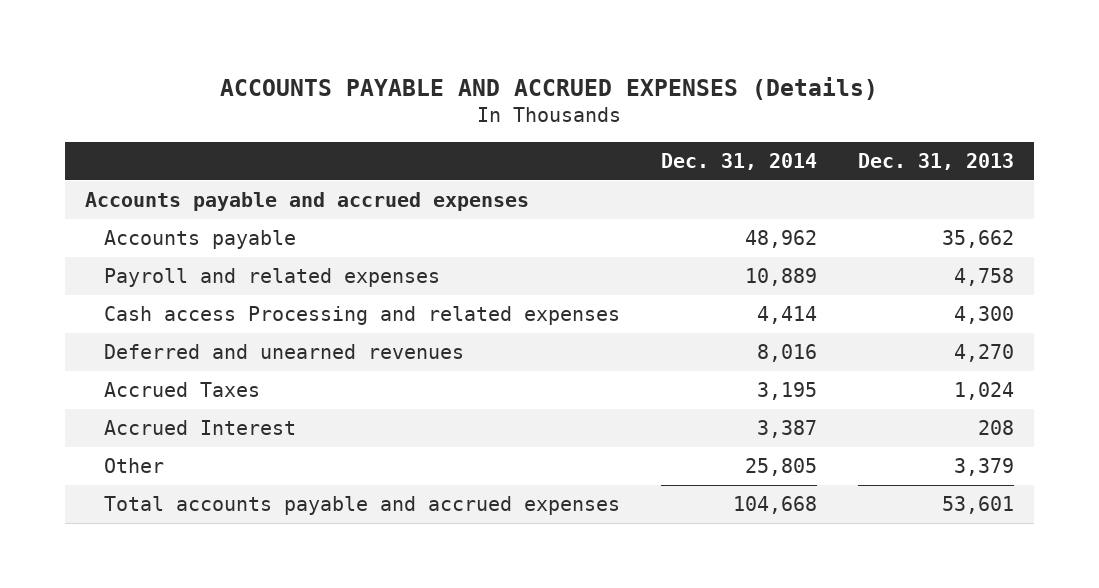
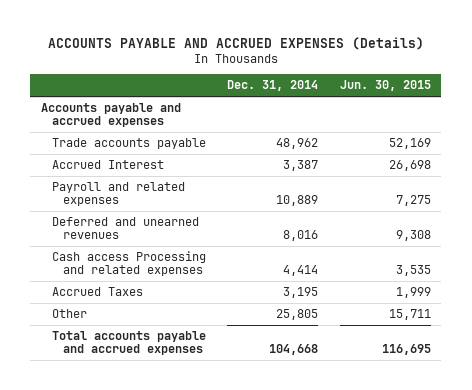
[857,152,1014,170] Dec. 31, 2013 -> none
none -> [339,80,431,92] Jun. 30, 2015
[104,230,297,250] Accounts payable -> [52,137,207,149] Trade accounts payable
[104,420,297,436] Accrued Interest -> [52,159,165,169] Accrued Interest
[104,306,621,326] Cash access Processing and related expenses -> [52,250,207,277] Cash access Processing and related expenses

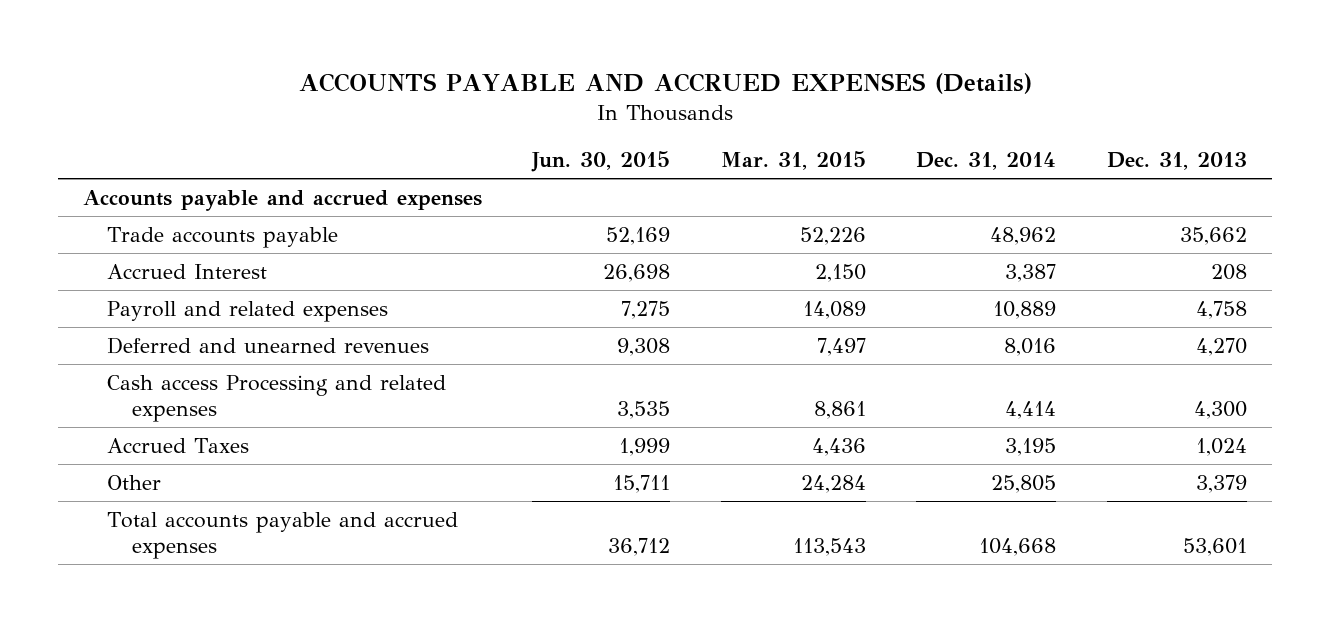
none -> [720,151,866,171] Mar. 31, 2015
none -> [1106,152,1247,171] Dec. 31, 2013
[381,344,431,356] 116,695 -> [608,538,671,557] 36,712

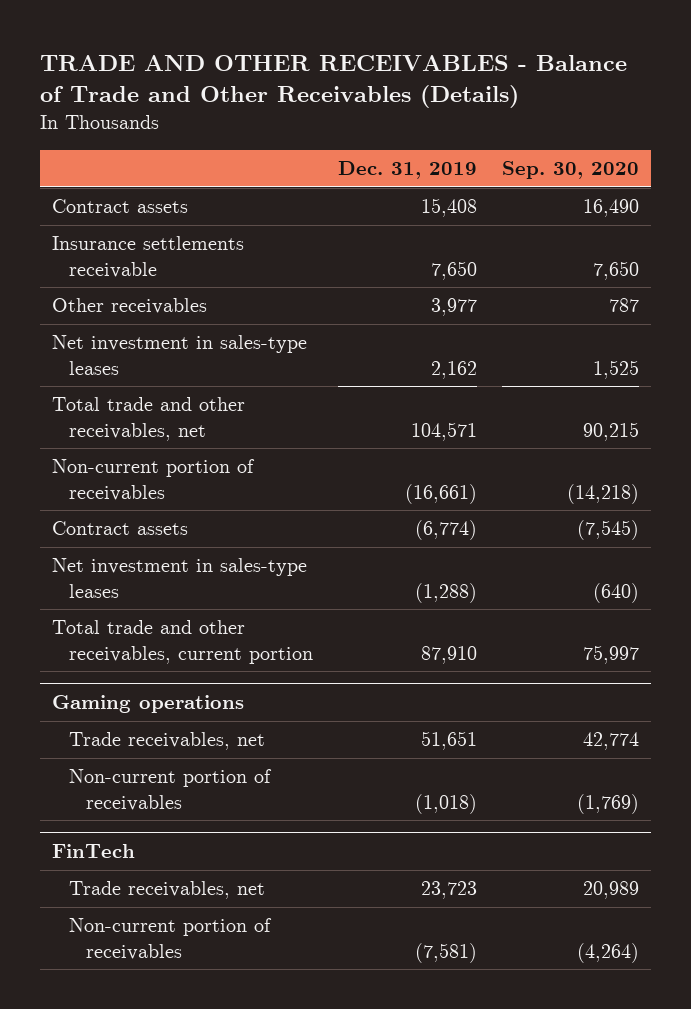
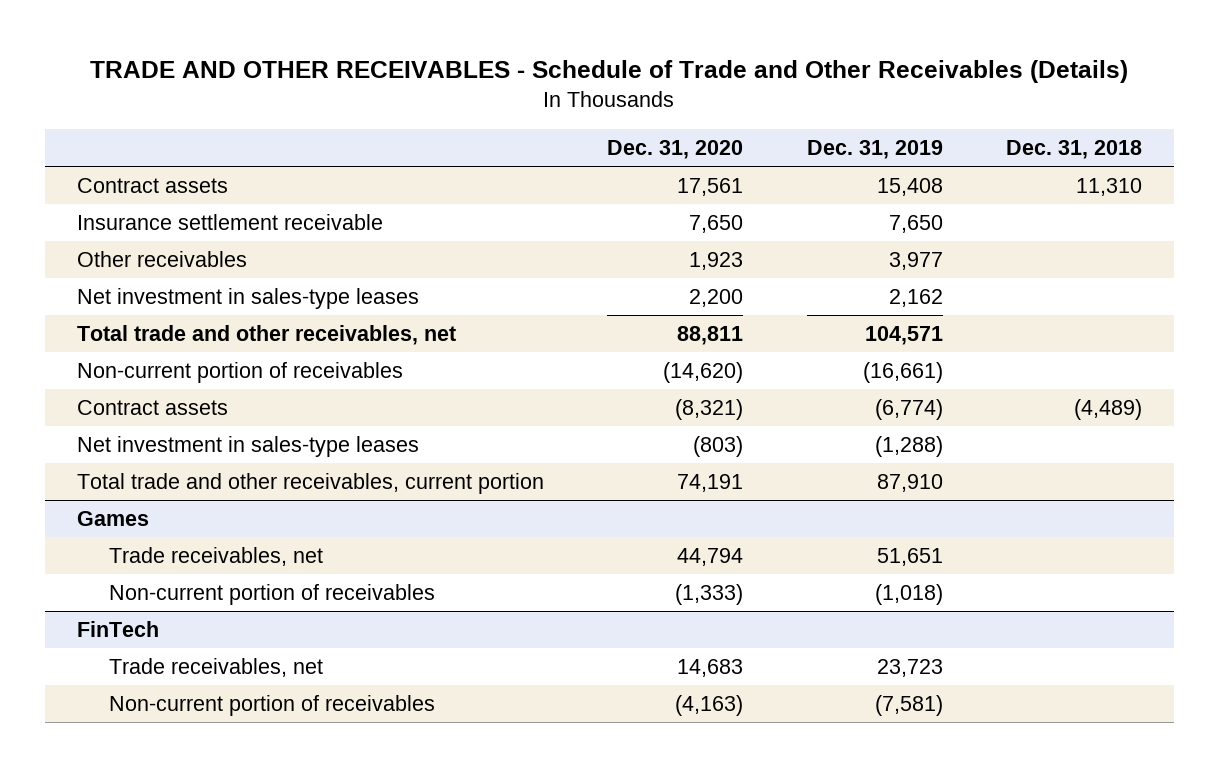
[40,55,628,109] TRADE AND OTHER RECEIVABLES - Balance of Trade and Other Receivables (Details) -> [90,60,1129,84] TRADE AND OTHER RECEIVABLES - Schedule of Trade and Other Receivables (Details)
[501,161,639,180] Sep. 30, 2020 -> none
none -> [607,139,744,159] Dec. 31, 2020
none -> [1005,139,1142,159] Dec. 31, 2018
[52,236,245,278] Insurance settlements receivable -> [76,214,383,231] Insurance settlement receivable
[52,695,245,714] Gaming operations -> none
none -> [76,511,149,527] Games

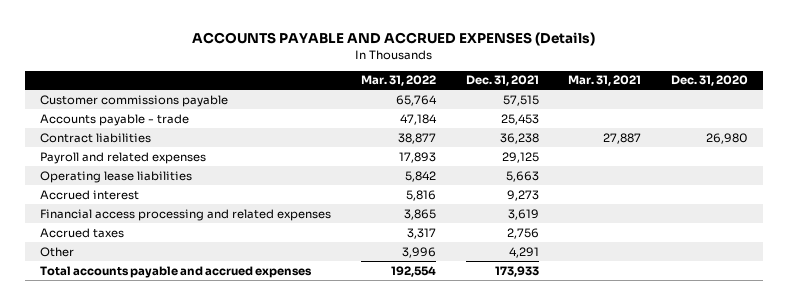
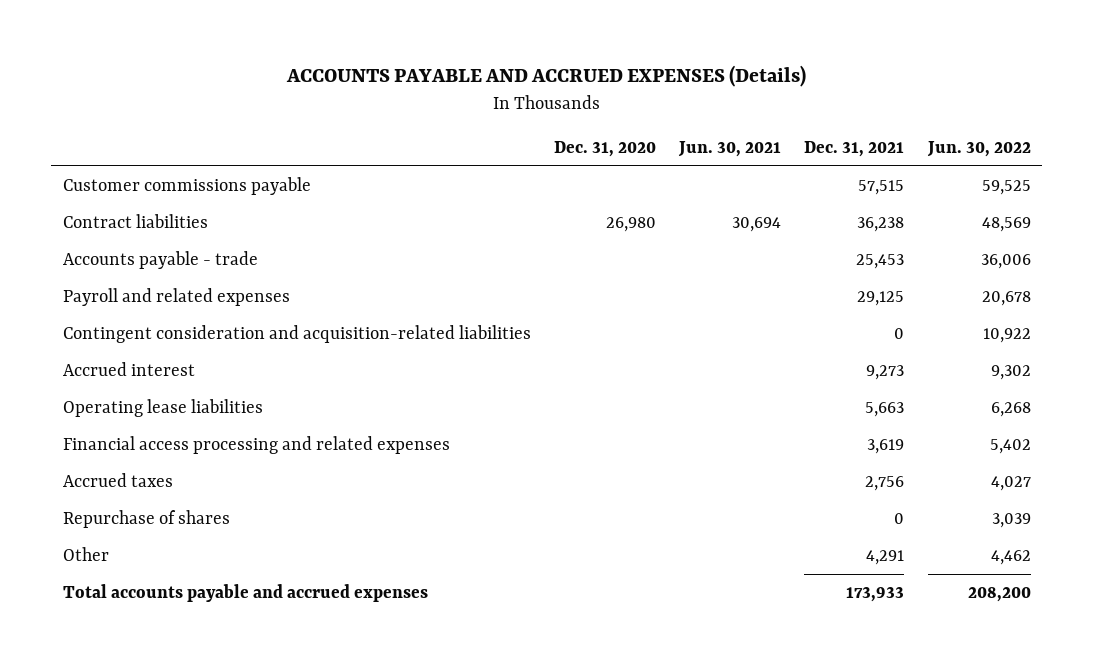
[360,75,436,87] Mar. 31, 2022 -> none
[568,75,642,87] Mar. 31, 2021 -> none
none -> [678,140,782,157] Jun. 30, 2021
none -> [926,140,1031,157] Jun. 30, 2022
[39,113,189,126] Accounts payable - trade -> [62,251,258,270] Accounts payable - trade
none -> [62,325,531,344] Contingent consideration and acquisition-related liabilities
[39,170,192,183] Operating lease liabilities -> [62,399,263,418] Operating lease liabilities
none -> [62,510,230,529] Repurchase of shares

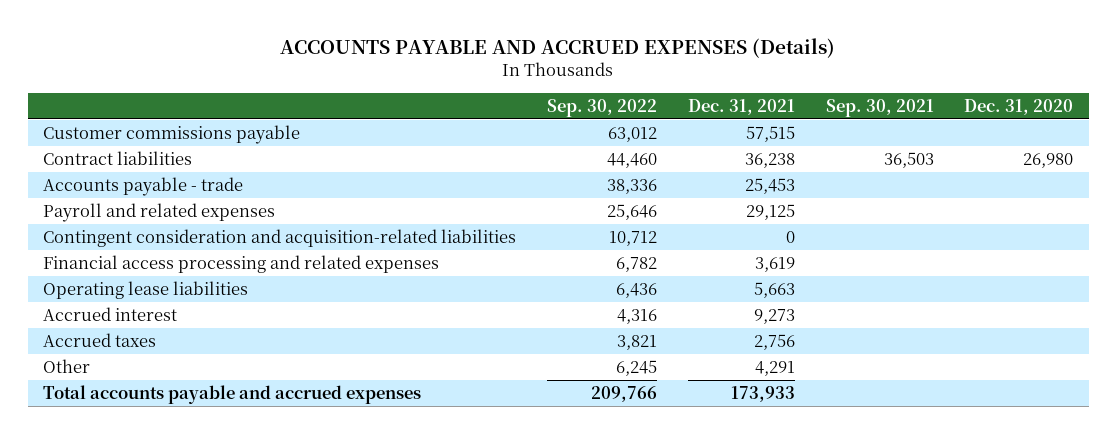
[678,140,782,157] Jun. 30, 2021 -> none
[926,140,1031,157] Jun. 30, 2022 -> none
none -> [547,98,658,117] Sep. 30, 2022
none -> [825,98,934,117] Sep. 30, 2021
[62,399,263,418] Operating lease liabilities -> [43,281,249,300] Operating lease liabilities
[62,362,195,377] Accrued interest -> [43,307,178,322] Accrued interest
[62,510,230,529] Repurchase of shares -> none

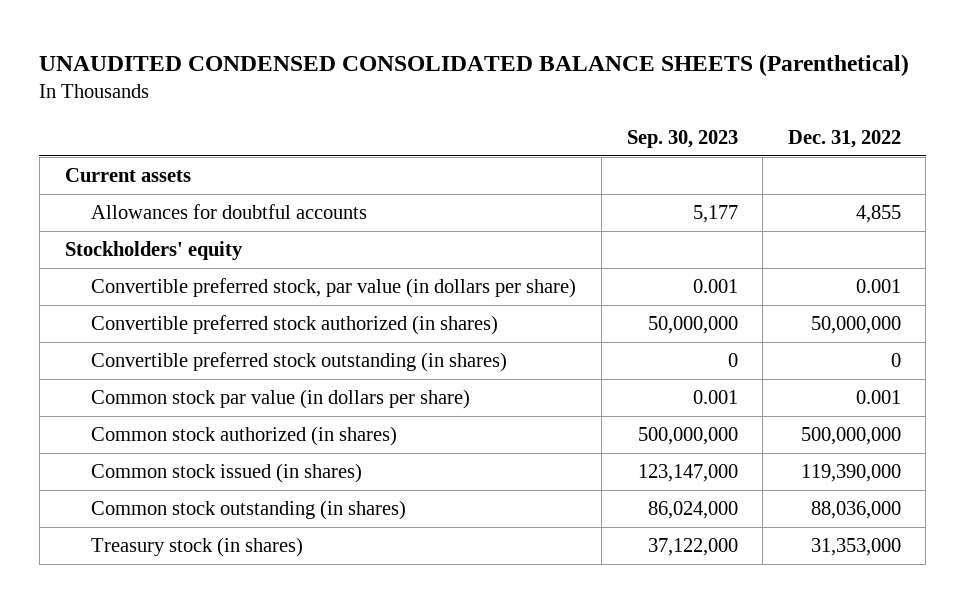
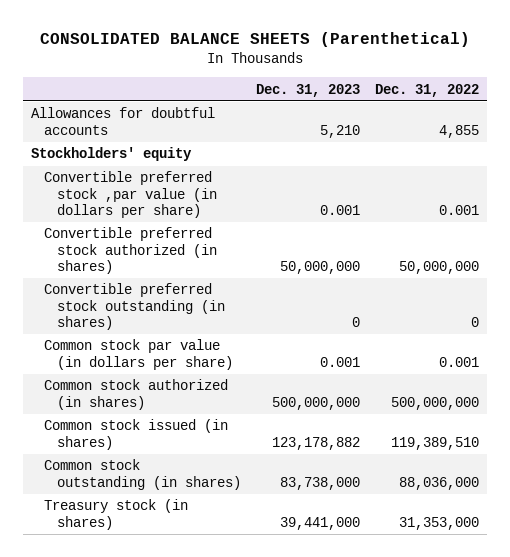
[39,53,910,76] UNAUDITED CONDENSED CONSOLIDATED BALANCE SHEETS (Parenthetical) -> [40,32,471,48] CONSOLIDATED BALANCE SHEETS (Parenthetical)
[626,129,738,148] Sep. 30, 2023 -> none
none -> [256,83,361,97] Dec. 31, 2023
[64,168,191,183] Current assets -> none
[91,278,577,299] Convertible preferred stock, par value (in dollars per share) -> [43,171,217,218] Convertible preferred stock ,par value (in dollars per share)
[800,464,901,483] 119,390,000 -> [391,436,480,450] 119,389,510

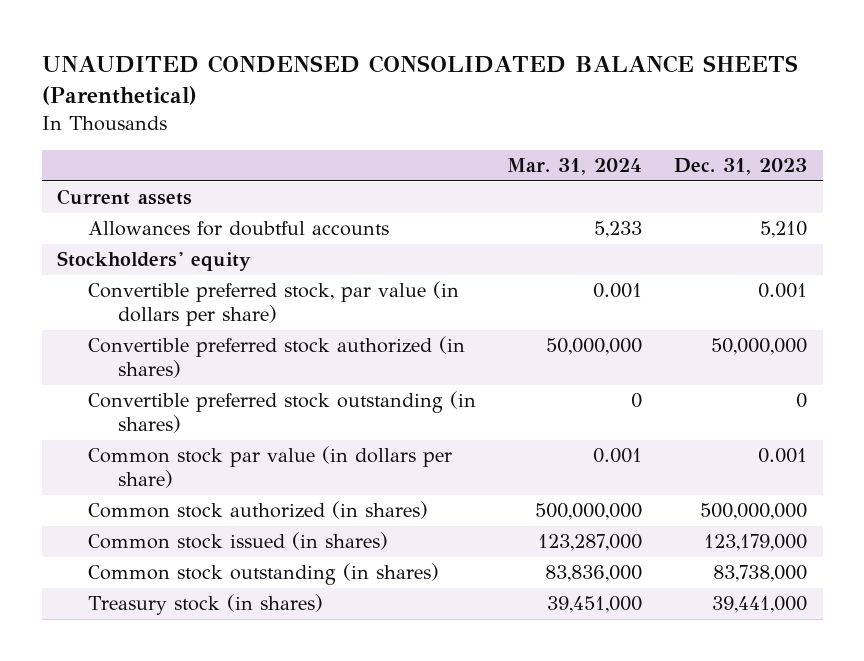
[40,32,471,48] CONSOLIDATED BALANCE SHEETS (Parenthetical) -> [41,55,798,106] UNAUDITED CONDENSED CONSOLIDATED BALANCE SHEETS (Parenthetical)
[375,83,480,97] Dec. 31, 2022 -> none
none -> [507,157,643,175] Mar. 31, 2024
none -> [57,189,193,206] Current assets
[43,171,217,218] Convertible preferred stock ,par value (in dollars per share) -> [87,281,459,327] Convertible preferred stock, par value (in dollars per share)
[272,436,361,450] 123,178,882 -> [703,534,807,552] 123,179,000

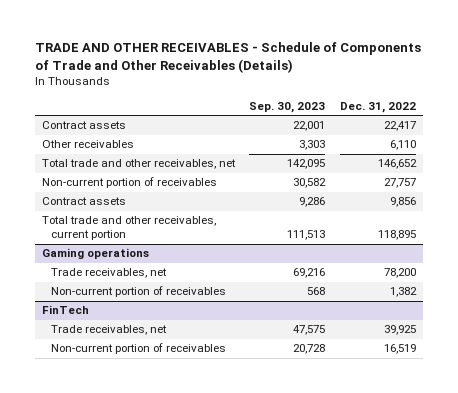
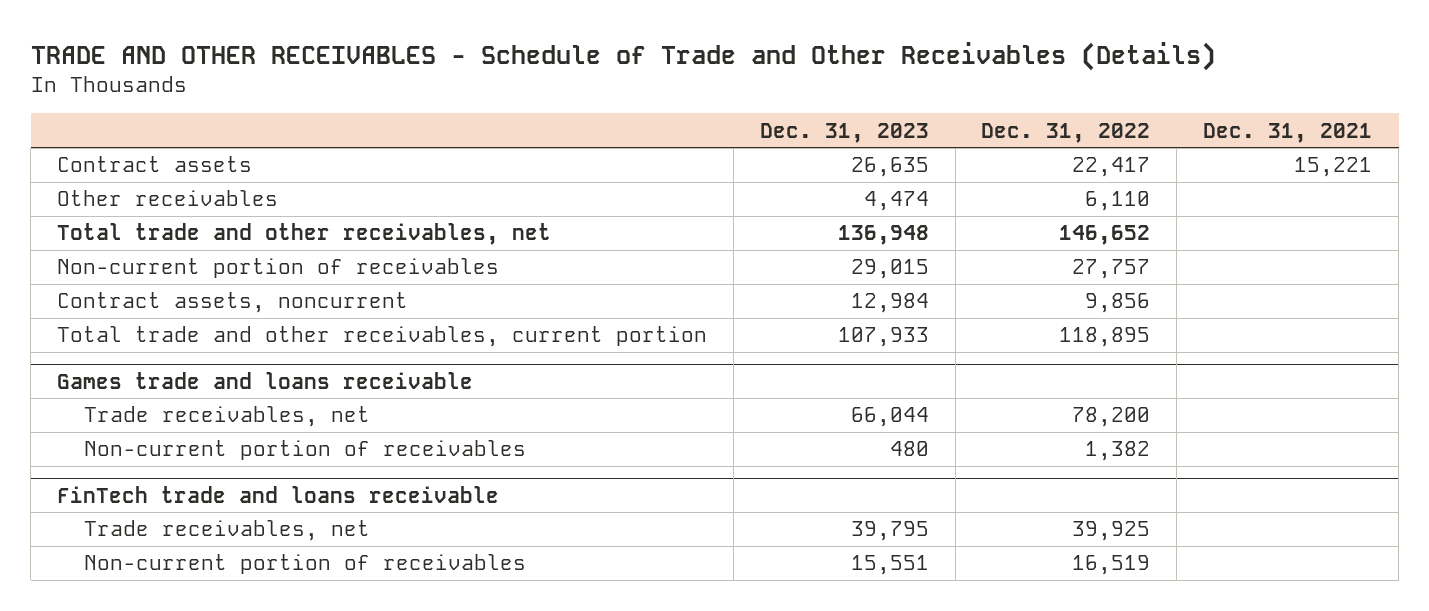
[34,42,421,74] TRADE AND OTHER RECEIVABLES - Schedule of Components of Trade and Other Receivables (Details) -> [30,41,1216,71] TRADE AND OTHER RECEIVABLES - Schedule of Trade and Other Receivables (Details)
[249,101,326,113] Sep. 30, 2023 -> none
none -> [759,122,929,143] Dec. 31, 2023
none -> [1203,122,1373,143] Dec. 31, 2021
[42,197,127,206] Contract assets -> [57,292,409,314] Contract assets, noncurrent
[42,248,150,260] Gaming operations -> none
none -> [57,371,474,389] Games trade and loans receivable
[42,305,90,315] FinTech -> none
none -> [57,485,500,503] FinTech trade and loans receivable

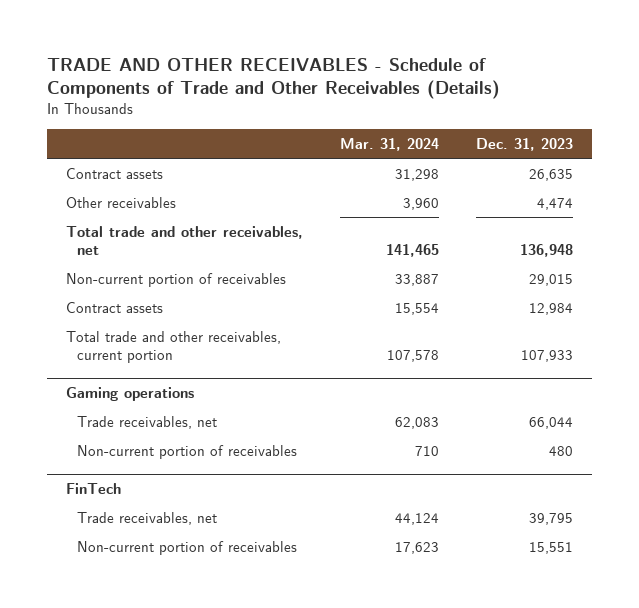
[30,41,1216,71] TRADE AND OTHER RECEIVABLES - Schedule of Trade and Other Receivables (Details) -> [47,57,501,99] TRADE AND OTHER RECEIVABLES - Schedule of Components of Trade and Other Receivables (Details)
[981,122,1151,143] Dec. 31, 2022 -> none
[1203,122,1373,143] Dec. 31, 2021 -> none
none -> [340,138,440,152] Mar. 31, 2024
[57,292,409,314] Contract assets, noncurrent -> [65,301,163,313] Contract assets
[57,371,474,389] Games trade and loans receivable -> none
none -> [65,386,194,401] Gaming operations
[57,485,500,503] FinTech trade and loans receivable -> none
none -> [65,482,121,494] FinTech

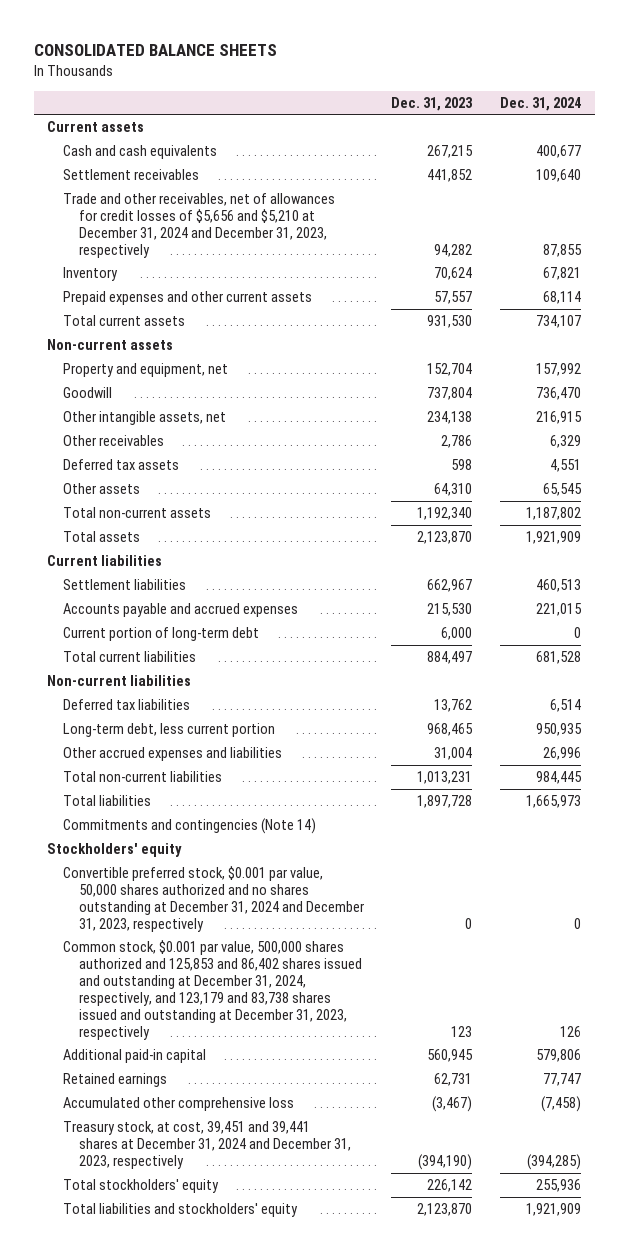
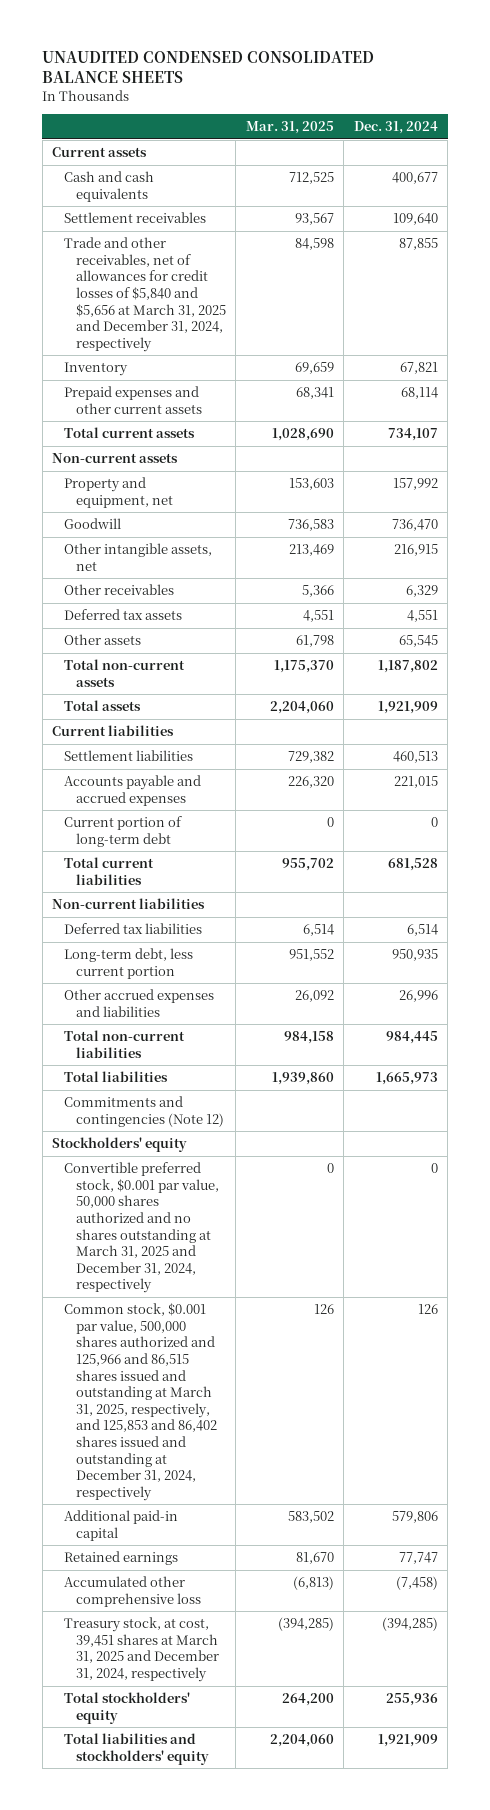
[33,44,277,57] CONSOLIDATED BALANCE SHEETS -> [42,50,375,84] UNAUDITED CONDENSED CONSOLIDATED BALANCE SHEETS
[391,96,474,111] Dec. 31, 2023 -> none
none -> [245,121,334,135] Mar. 31, 2025
[63,193,336,258] Trade and other receivables, net of allowances for credit losses of $5,656 and $5,210 at December 31, 2024 and December 31, 2023, respectively -> [64,237,226,352] Trade and other receivables, net of allowances for credit losses of $5,840 and $5,656 at March 31, 2025 and December 31, 2024, respectively
[63,818,317,835] Commitments and contingencies (Note 14) -> [64,1096,224,1127] Commitments and contingencies (Note 12)
[63,866,364,932] Convertible preferred stock, $0.001 par value, 50,000 shares authorized and no shares outstanding at December 31, 2024 and December 31, 2023, respectively -> [64,1162,219,1294] Convertible preferred stock, $0.001 par value, 50,000 shares authorized and no shares outstanding at March 31, 2025 and December 31, 2024, respectively
[63,940,362,1040] Common stock, $0.001 par value, 500,000 shares authorized and 125,853 and 86,402 shares issued and outstanding at December 31, 2024, respectively, and 123,179 and 83,738 shares issued and outstanding at December 31, 2023, respectively -> [64,1303,217,1501] Common stock, $0.001 par value, 500,000 shares authorized and 125,966 and 86,515 shares issued and outstanding at March 31, 2025, respectively, and 125,853 and 86,402 shares issued and outstanding at December 31, 2024, respectively
[63,1121,351,1169] Treasury stock, at cost, 39,451 and 39,441 shares at December 31, 2024 and December 31, 2023, respectively -> [64,1617,219,1683] Treasury stock, at cost, 39,451 shares at March 31, 2025 and December 31, 2024, respectively

